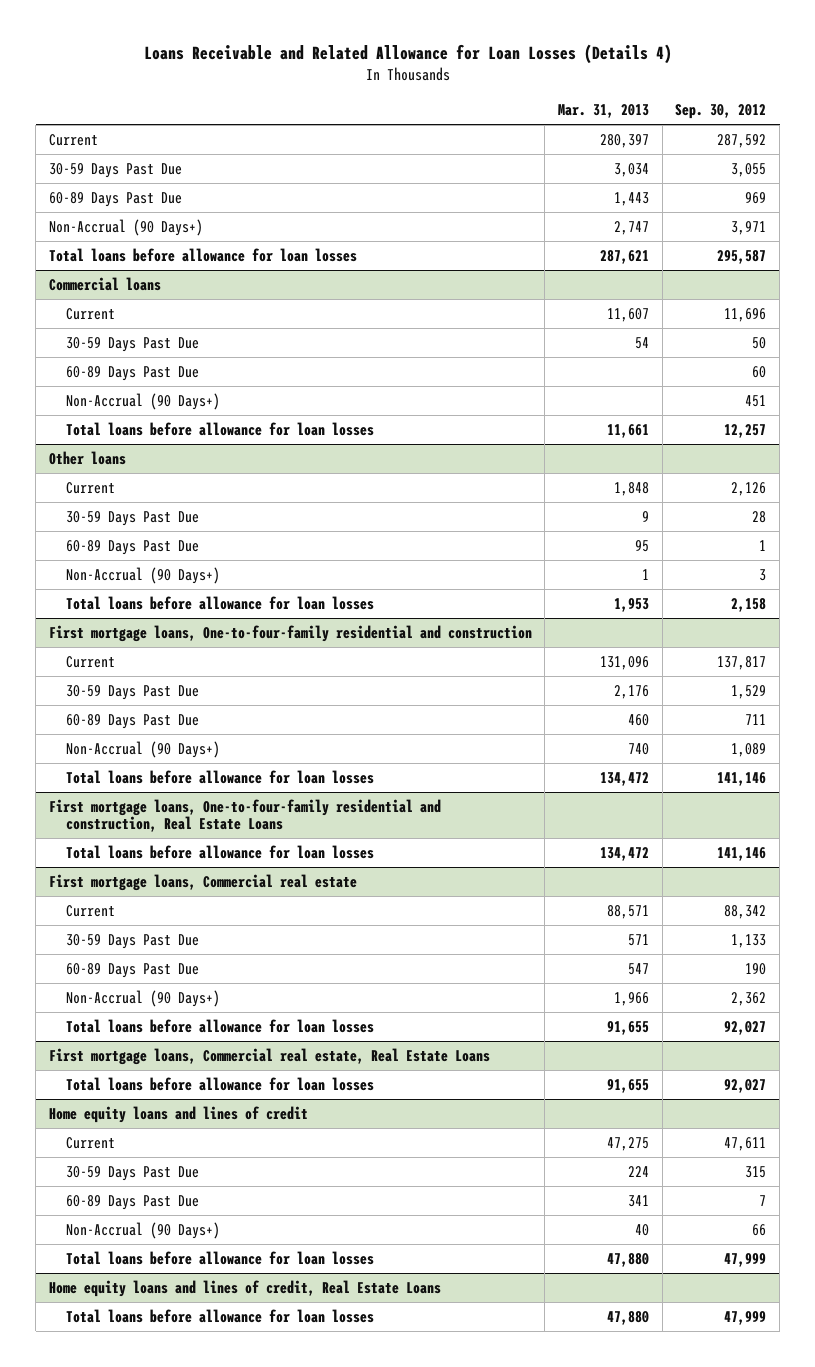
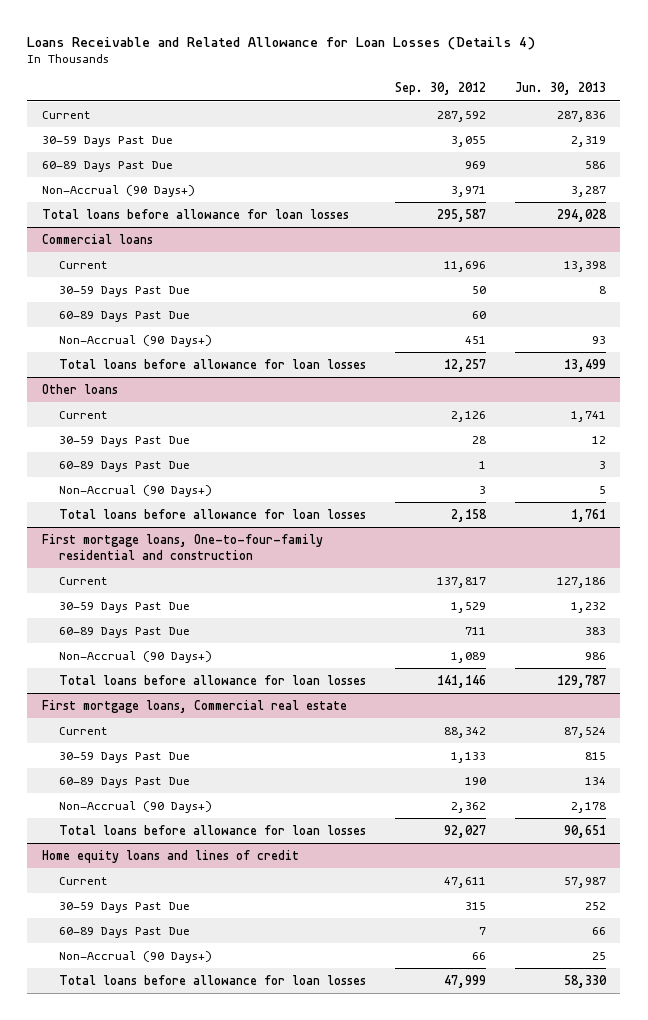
[558,104,650,119] Mar. 31, 2013 -> none
none -> [514,82,606,96] Jun. 30, 2013
[48,798,441,833] First mortgage loans, One-to-four-family residential and construction, Real Estate Loans -> none
[66,844,375,859] Total loans before allowance for loan losses -> none
[48,1047,490,1065] First mortgage loans, Commercial real estate, Real Estate Loans -> none
[66,1076,375,1091] Total loans before allowance for loan losses -> none
[48,1279,441,1297] Home equity loans and lines of credit, Real Estate Loans -> none
[66,1308,375,1323] Total loans before allowance for loan losses -> none

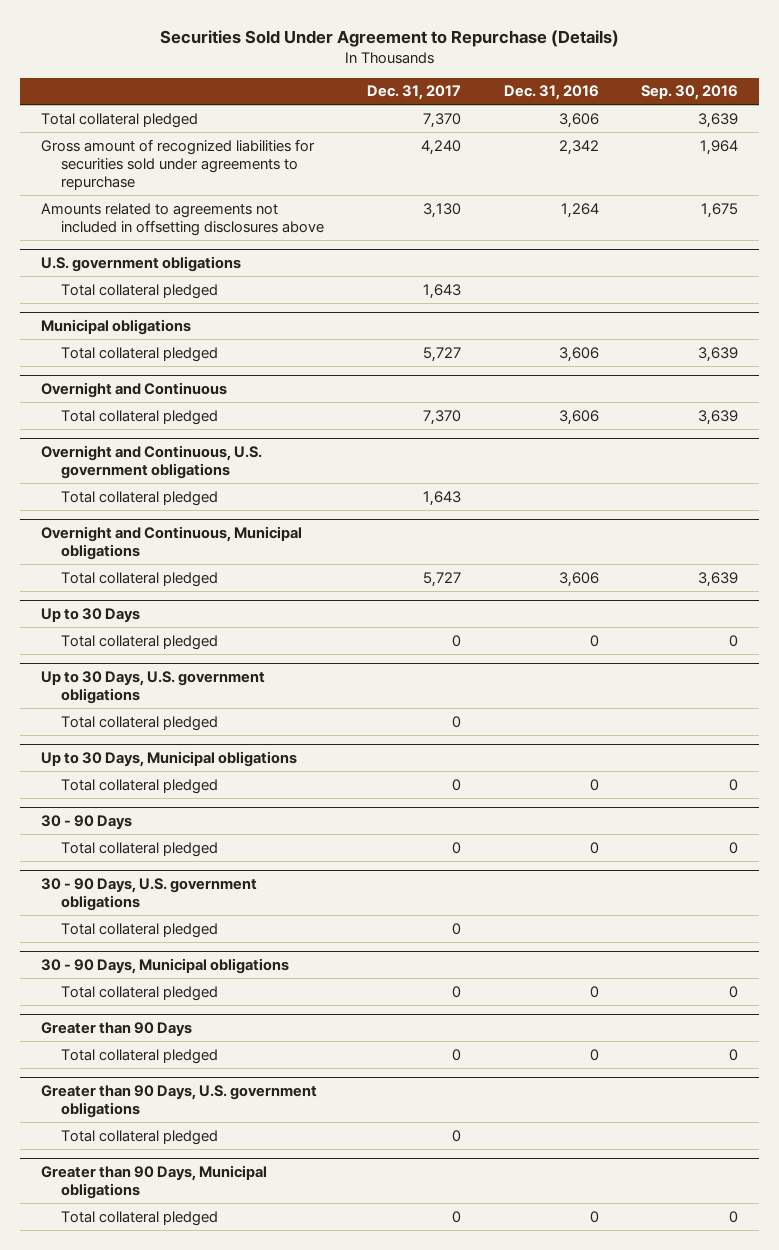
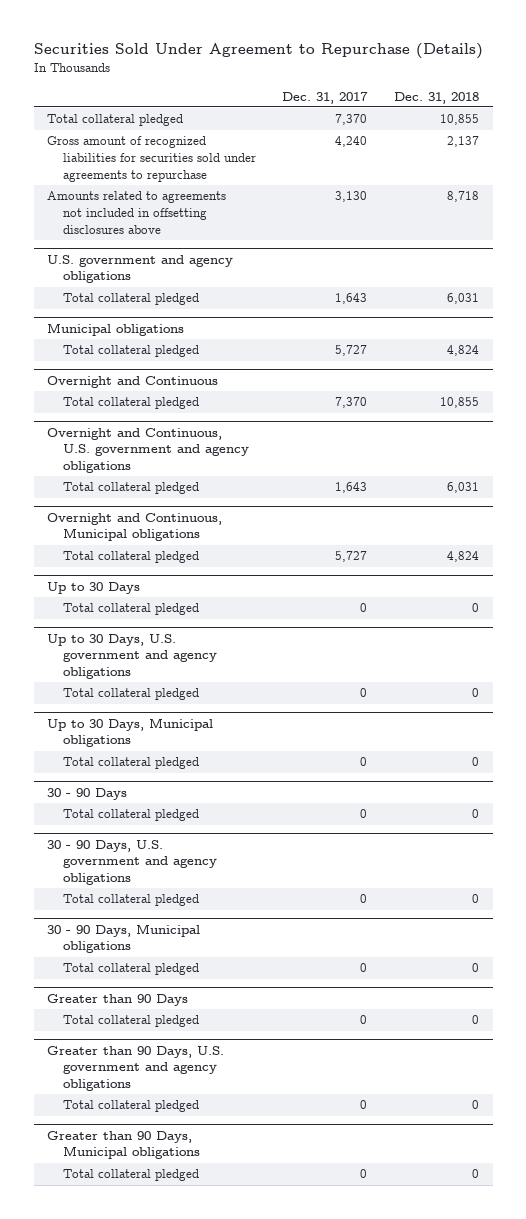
[503,85,599,101] Dec. 31, 2016 -> none
[641,85,739,101] Sep. 30, 2016 -> none
none -> [394,91,480,104] Dec. 31, 2018
[41,255,242,272] U.S. government obligations -> [47,254,234,284] U.S. government and agency obligations
[41,444,263,480] Overnight and Continuous, U.S. government obligations -> [47,427,249,474] Overnight and Continuous, U.S. government and agency obligations
[41,670,266,705] Up to 30 Days, U.S. government obligations -> [47,633,217,680] Up to 30 Days, U.S. government and agency obligations
[41,877,258,912] 30 - 90 Days, U.S. government obligations -> [47,839,217,886] 30 - 90 Days, U.S. government and agency obligations
[41,1084,318,1119] Greater than 90 Days, U.S. government obligations -> [47,1045,225,1092] Greater than 90 Days, U.S. government and agency obligations

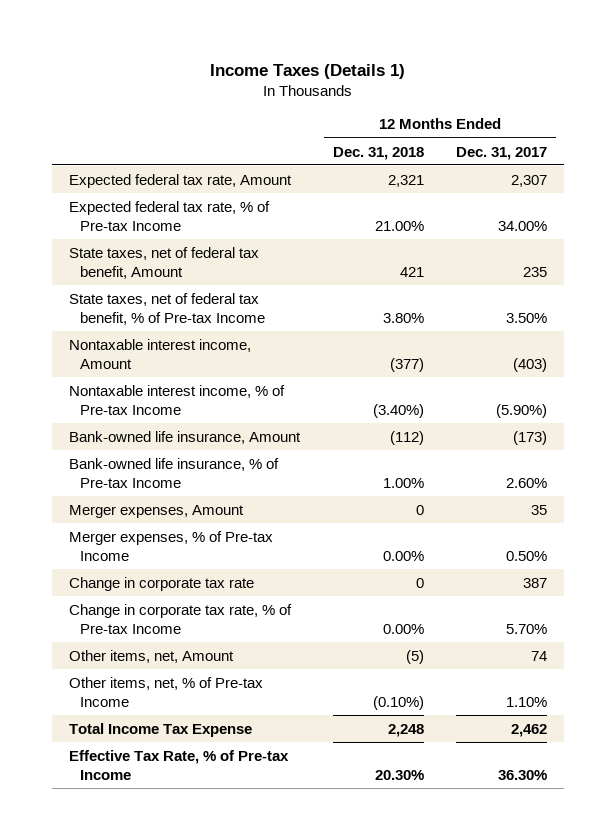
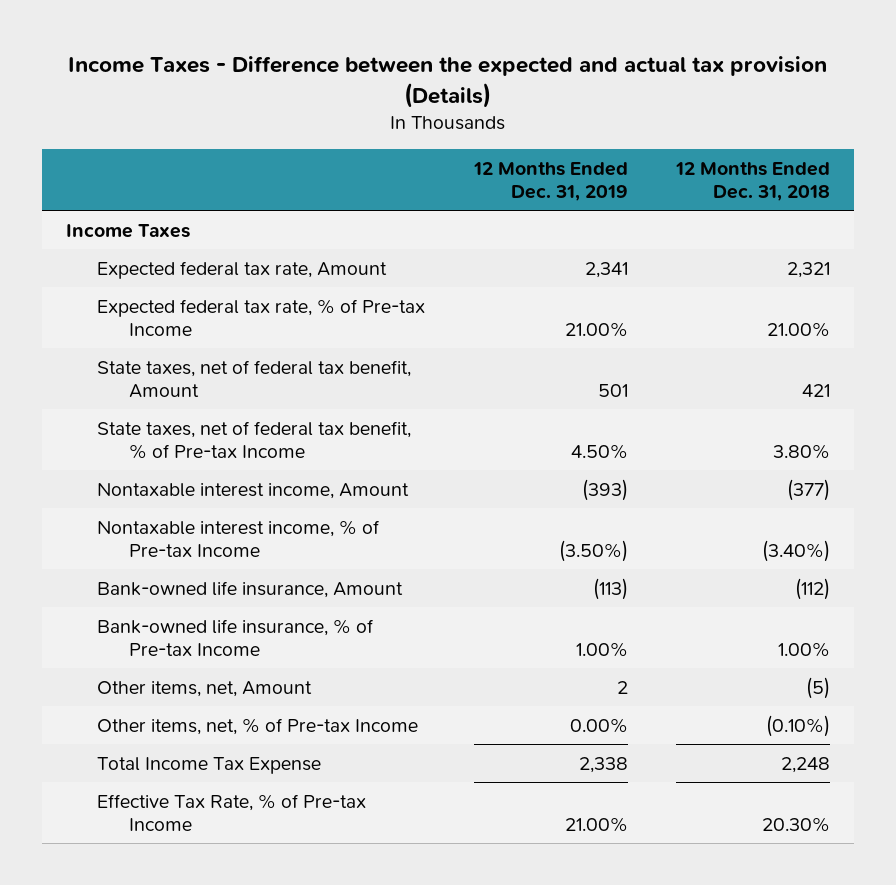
[210,63,406,79] Income Taxes (Details 1) -> [68,56,828,108] Income Taxes - Difference between the expected and actual tax provision (Details)
[456,146,548,160] Dec. 31, 2017 -> none
none -> [472,161,628,201] 12 Months Ended Dec. 31, 2019
none -> [66,223,191,238] Income Taxes
[68,504,244,518] Merger expenses, Amount -> none
[68,530,273,561] Merger expenses, % of Pre-tax Income -> none
[68,576,254,591] Change in corporate tax rate -> none
[68,603,292,634] Change in corporate tax rate, % of Pre-tax Income -> none

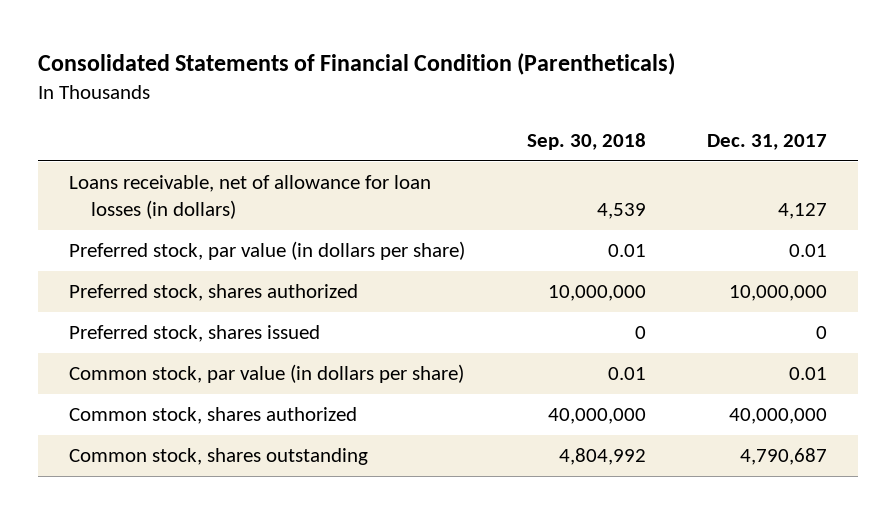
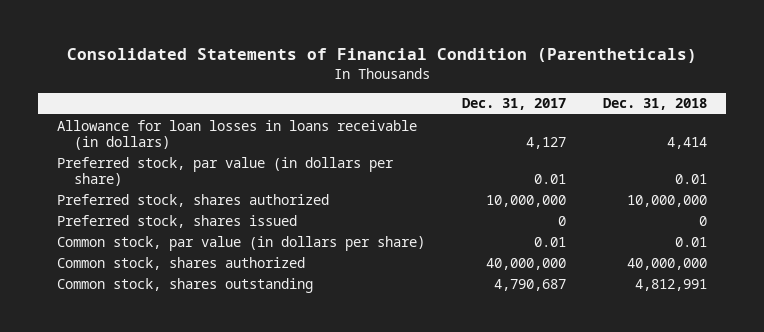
[526,132,646,150] Sep. 30, 2018 -> none
none -> [603,98,708,111] Dec. 31, 2018
[68,175,431,220] Loans receivable, net of allowance for loan losses (in dollars) -> [56,119,417,150] Allowance for loan losses in loans receivable (in dollars)

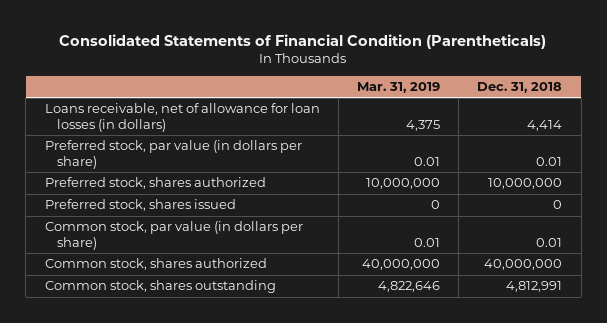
[462,98,567,111] Dec. 31, 2017 -> none
none -> [356,82,440,94] Mar. 31, 2019
[56,119,417,150] Allowance for loan losses in loans receivable (in dollars) -> [44,103,320,132] Loans receivable, net of allowance for loan losses (in dollars)

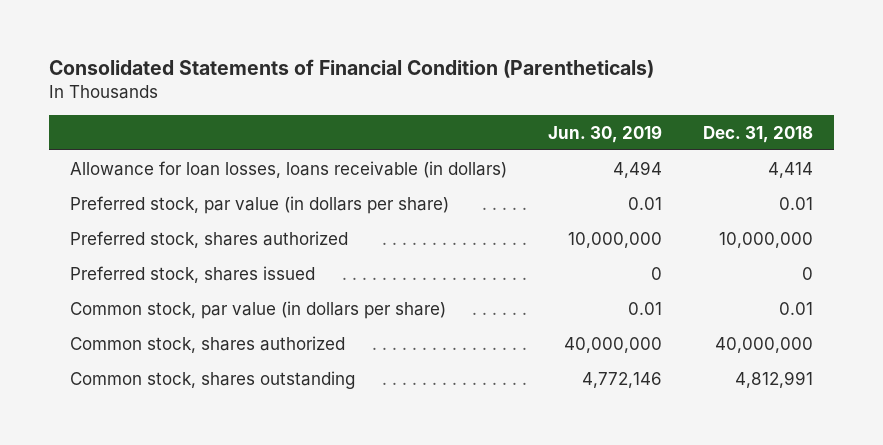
[356,82,440,94] Mar. 31, 2019 -> none
none -> [547,124,662,143] Jun. 30, 2019
[44,103,320,132] Loans receivable, net of allowance for loan losses (in dollars) -> [69,160,507,178] Allowance for loan losses, loans receivable (in dollars)

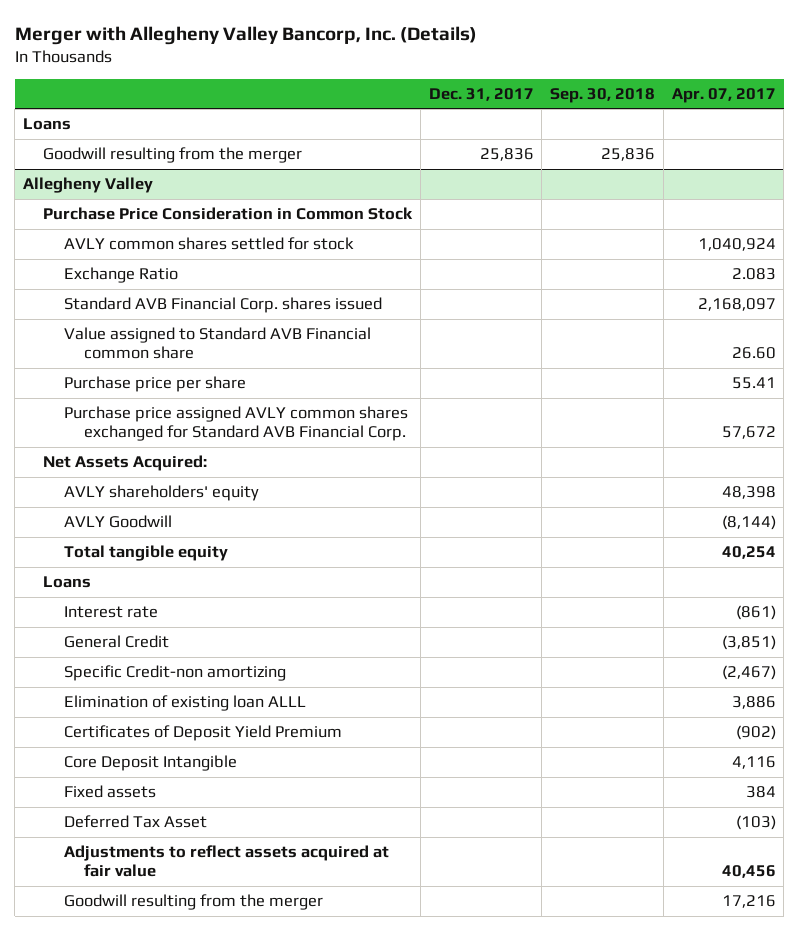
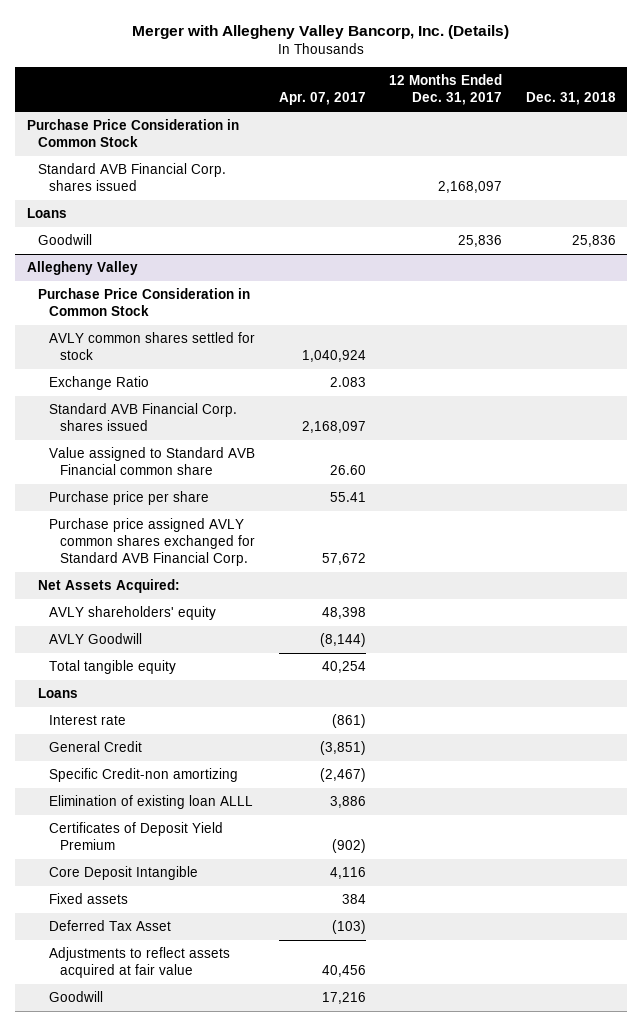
[428,87,534,101] Dec. 31, 2017 -> none
[550,87,656,103] Sep. 30, 2018 -> none
none -> [389,74,503,106] 12 Months Ended Dec. 31, 2017
none -> [525,92,616,106] Dec. 31, 2018
none -> [26,119,239,148] Purchase Price Consideration in Common Stock
none -> [38,163,227,192] Standard AVB Financial Corp. shares issued
[43,147,303,164] Goodwill resulting from the merger -> [38,234,93,246] Goodwill
[63,894,323,911] Goodwill resulting from the merger -> [49,991,104,1003] Goodwill

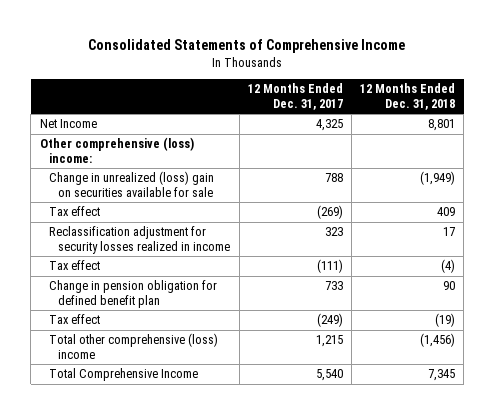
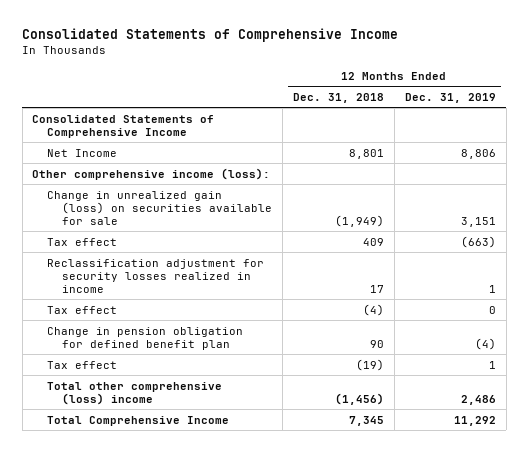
[247,83,343,110] 12 Months Ended Dec. 31, 2017 -> none
none -> [404,92,496,103] Dec. 31, 2019
none -> [32,114,215,138] Consolidated Statements of Comprehensive Income
[39,137,194,163] Other comprehensive (loss) income: -> [32,167,271,180] Other comprehensive income (loss):
[48,171,214,197] Change in unrealized (loss) gain on securities available for sale -> [47,190,273,225] Change in unrealized gain (loss) on securities available for sale

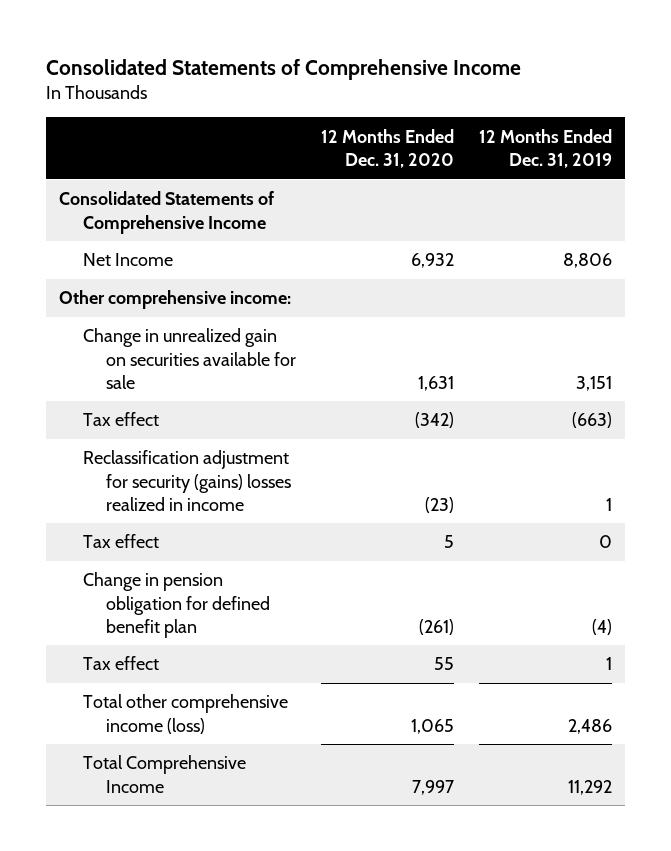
[293,92,385,103] Dec. 31, 2018 -> none
none -> [321,128,455,169] 12 Months Ended Dec. 31, 2020
[32,167,271,180] Other comprehensive income (loss): -> [59,290,292,310] Other comprehensive income:
[47,190,273,225] Change in unrealized gain (loss) on securities available for sale -> [82,328,297,389] Change in unrealized gain on securities available for sale
[47,258,265,293] Reclassification adjustment for security losses realized in income -> [82,450,292,511] Reclassification adjustment for security (gains) losses realized in income
[47,381,223,405] Total other comprehensive (loss) income -> [82,694,288,734] Total other comprehensive income (loss)

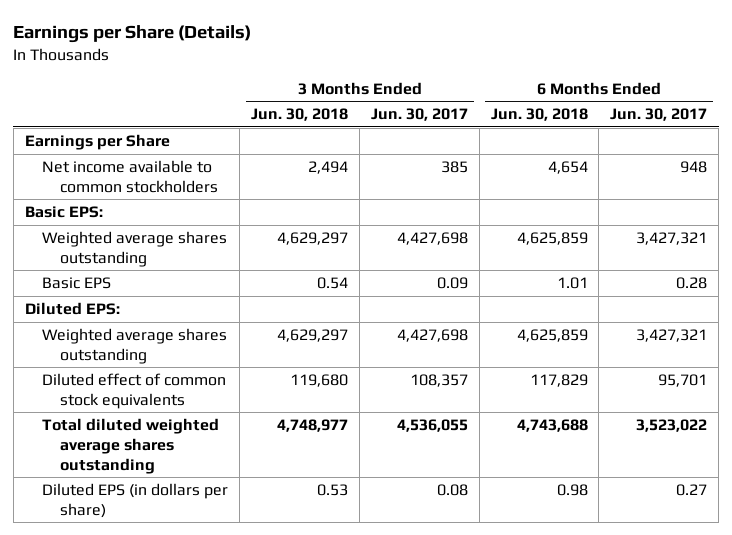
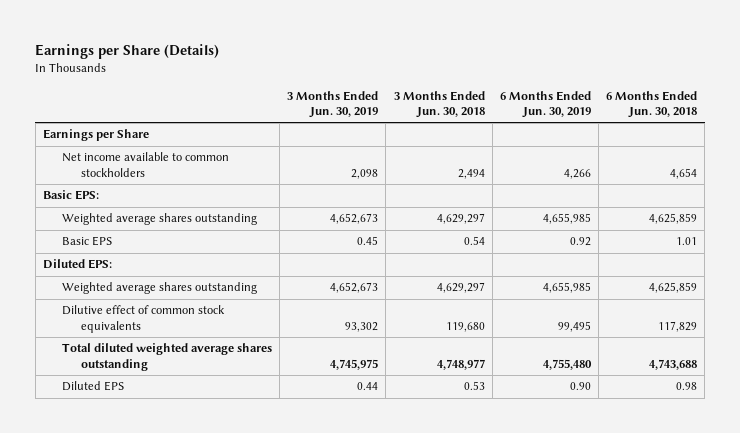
[370,108,468,122] Jun. 30, 2017 -> none
[610,108,708,122] Jun. 30, 2017 -> none
none -> [287,90,379,119] 3 Months Ended Jun. 30, 2019
none -> [499,90,591,119] 6 Months Ended Jun. 30, 2019
[42,373,227,409] Diluted effect of common stock equivalents -> [61,305,225,333] Dilutive effect of common stock equivalents
[42,483,229,518] Diluted EPS (in dollars per share) -> [61,381,124,392] Diluted EPS

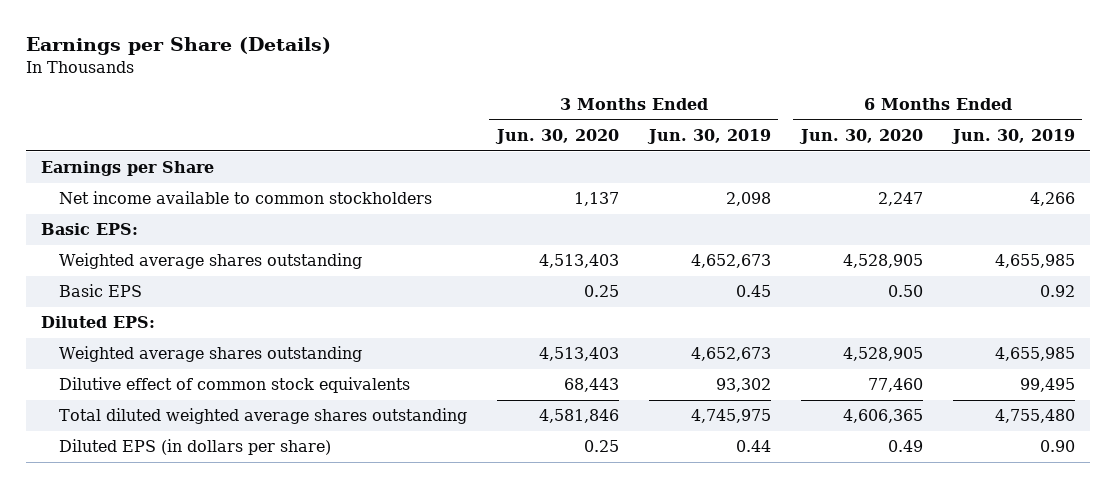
[393,90,485,119] 3 Months Ended Jun. 30, 2018 -> none
[606,90,698,119] 6 Months Ended Jun. 30, 2018 -> none
none -> [494,129,619,145] Jun. 30, 2020
none -> [798,129,923,145] Jun. 30, 2020
[61,381,124,392] Diluted EPS -> [58,439,331,456] Diluted EPS (in dollars per share)

